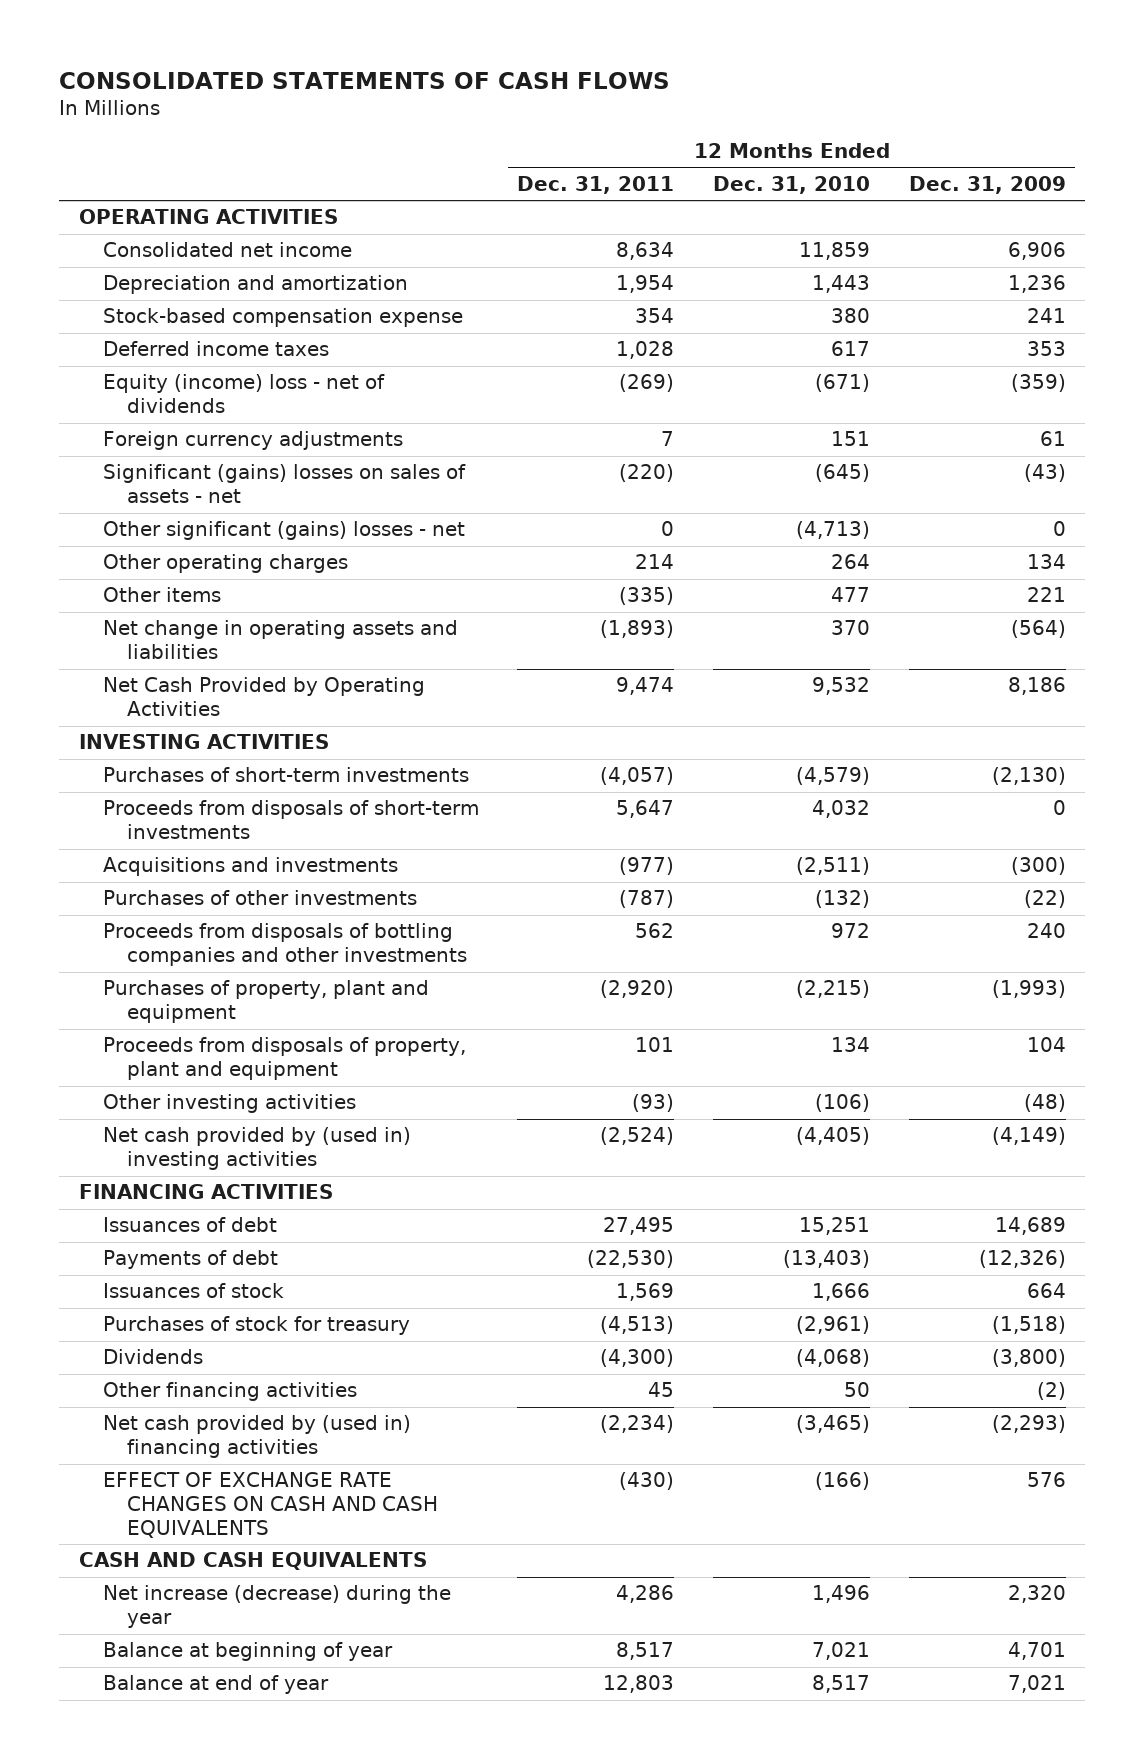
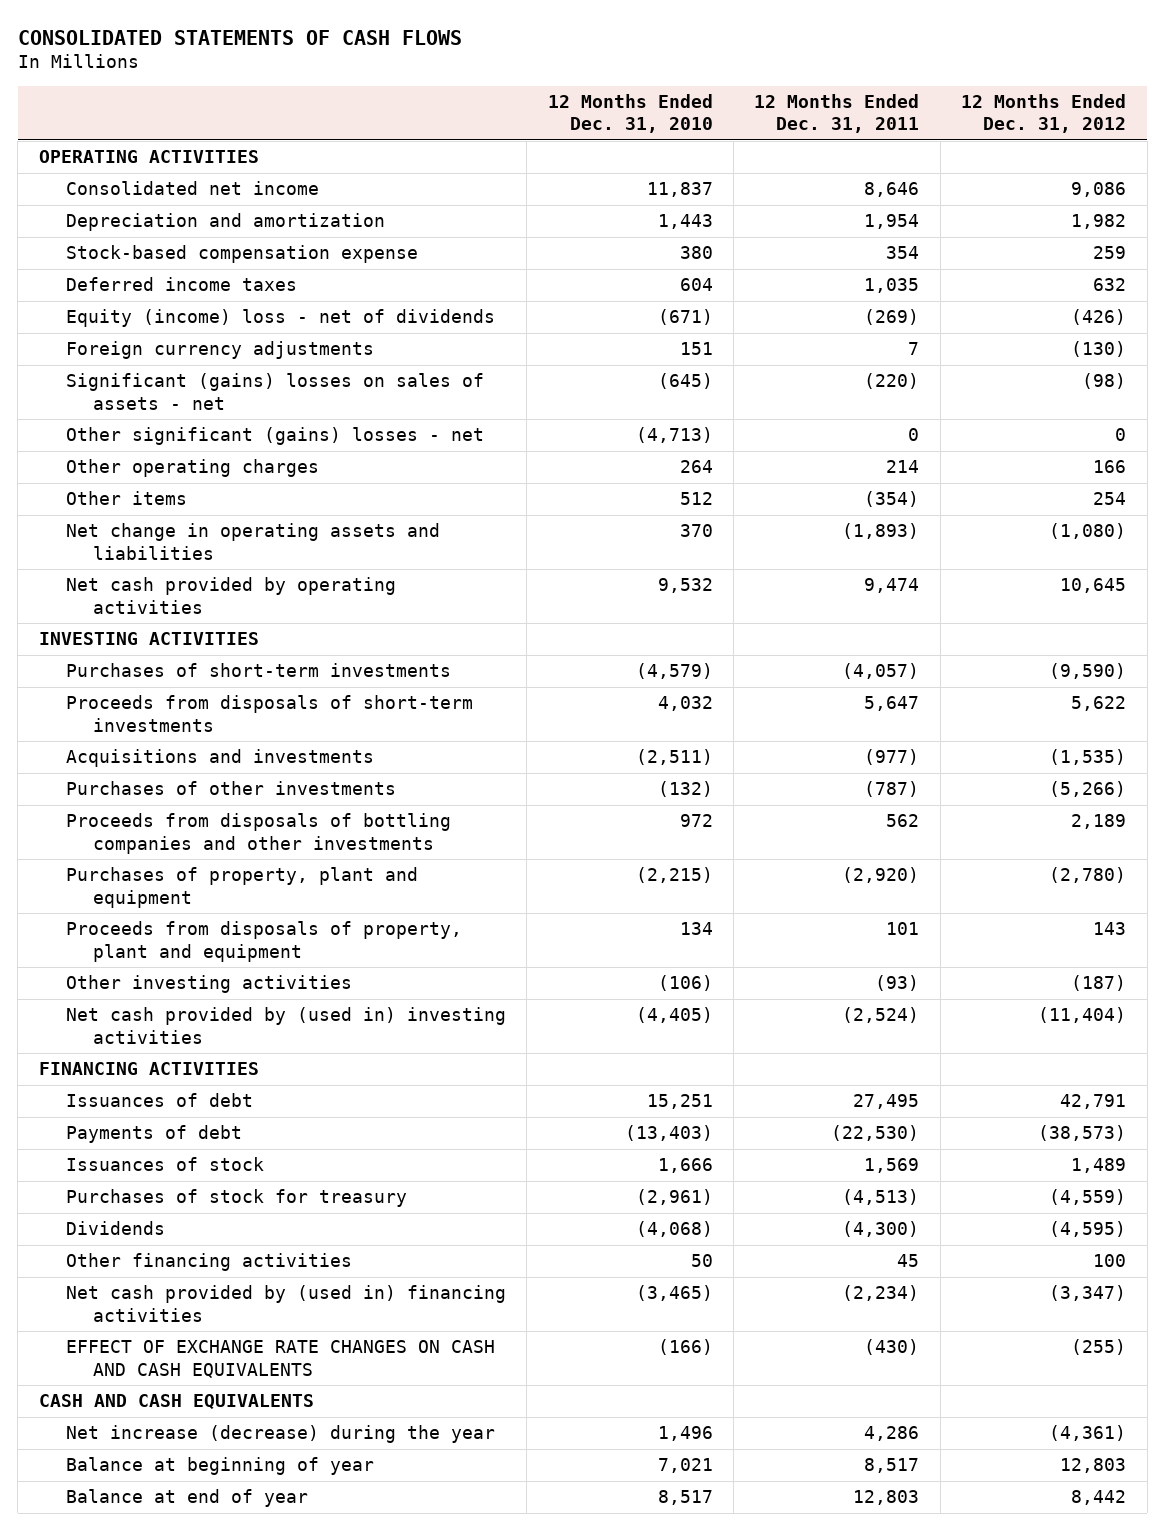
[908,176,1066,195] Dec. 31, 2009 -> none
none -> [961,93,1127,134] 12 Months Ended Dec. 31, 2012
[616,242,675,261] 8,634 -> [864,182,920,198] 8,646
[799,242,871,261] 11,859 -> [646,182,713,198] 11,837
[616,341,675,360] 1,028 -> [864,278,920,294] 1,035
[831,341,871,357] 617 -> [679,278,713,292] 604
[619,587,675,606] (335) -> [864,491,920,508] (354)
[831,587,871,603] 477 -> [679,492,713,506] 512
[102,677,425,717] Net Cash Provided by Operating Activities -> [65,577,396,614] Net cash provided by operating activities

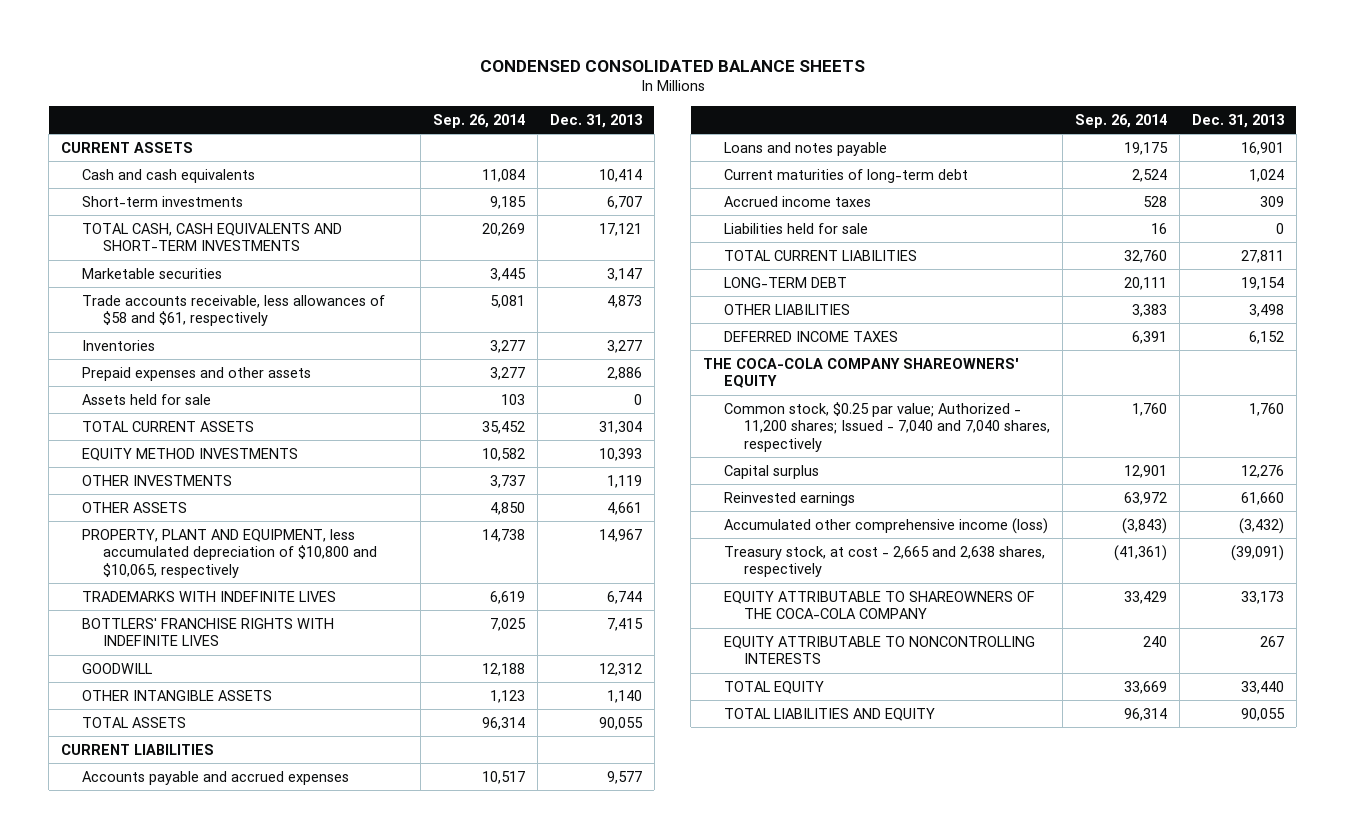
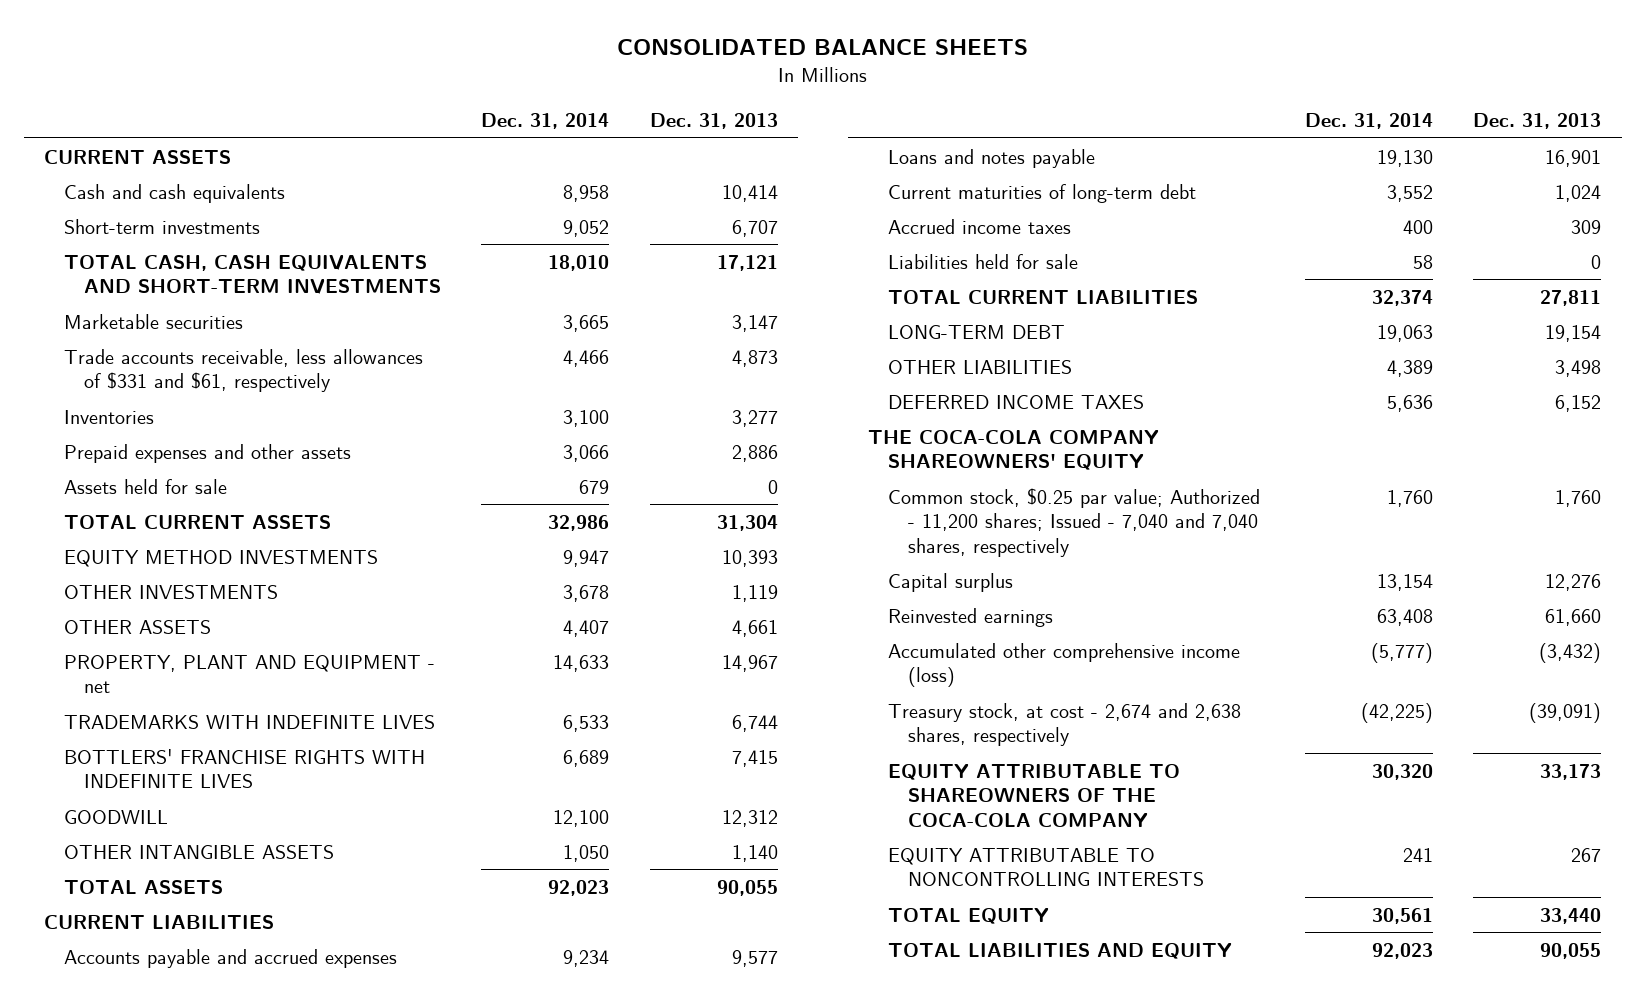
[479,59,865,72] CONDENSED CONSOLIDATED BALANCE SHEETS -> [616,39,1028,56] CONSOLIDATED BALANCE SHEETS
[433,113,526,128] Sep. 26, 2014 -> none
none -> [481,113,610,130] Dec. 31, 2014
[81,294,385,327] Trade accounts receivable, less allowances of $58 and $61, respectively -> [64,348,424,393] Trade accounts receivable, less allowances of $331 and $61, respectively
[81,528,377,578] PROPERTY, PLANT AND EQUIPMENT, less accumulated depreciation of $10,800 and $10,065, respectively -> [64,654,436,694] PROPERTY, PLANT AND EQUIPMENT - net
[723,545,1045,578] Treasury stock, at cost - 2,665 and 2,638 shares, respectively -> [888,702,1242,747] Treasury stock, at cost - 2,674 and 2,638 shares, respectively

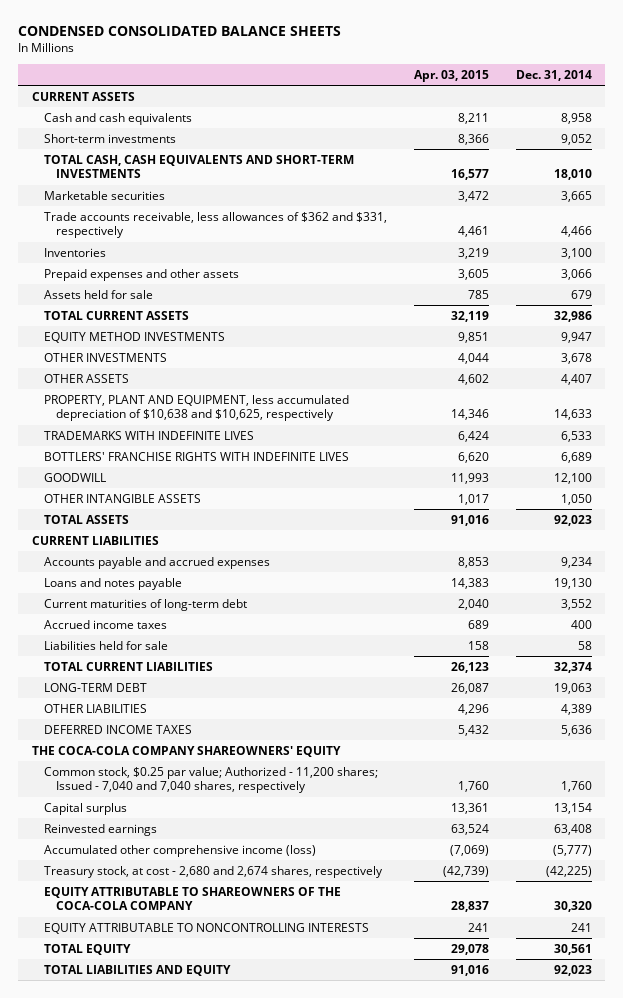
[616,39,1028,56] CONSOLIDATED BALANCE SHEETS -> [18,26,342,37] CONDENSED CONSOLIDATED BALANCE SHEETS
[649,113,778,130] Dec. 31, 2013 -> none
none -> [413,69,489,82] Apr. 03, 2015
[64,348,424,393] Trade accounts receivable, less allowances of $331 and $61, respectively -> [43,211,387,239] Trade accounts receivable, less allowances of $362 and $331, respectively
[64,654,436,694] PROPERTY, PLANT AND EQUIPMENT - net -> [43,394,349,422] PROPERTY, PLANT AND EQUIPMENT, less accumulated depreciation of $10,638 and $10,625, respectively
[888,702,1242,747] Treasury stock, at cost - 2,674 and 2,638 shares, respectively -> [43,865,383,878] Treasury stock, at cost - 2,680 and 2,674 shares, respectively

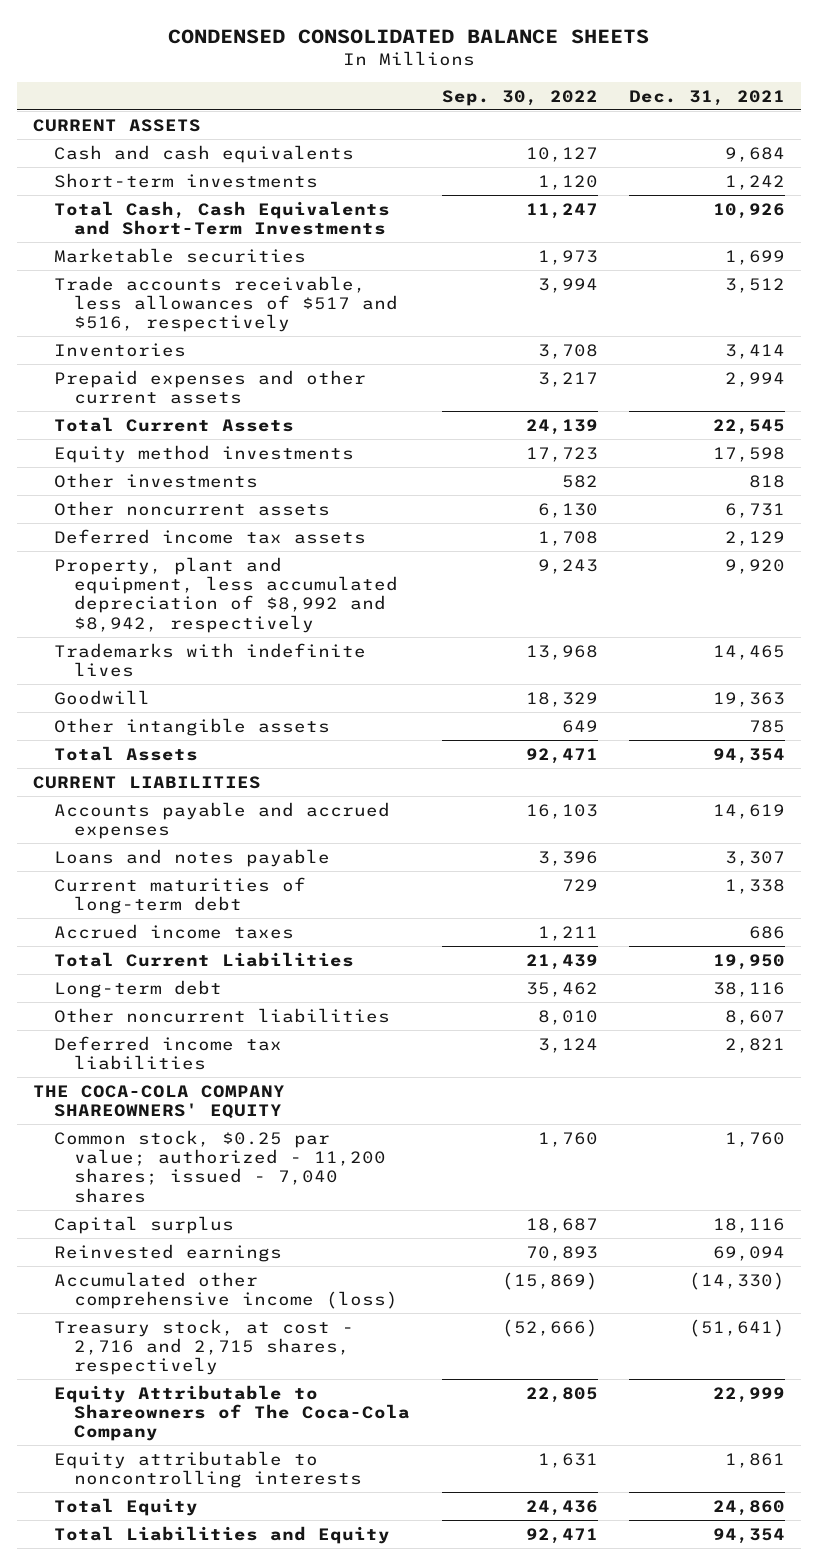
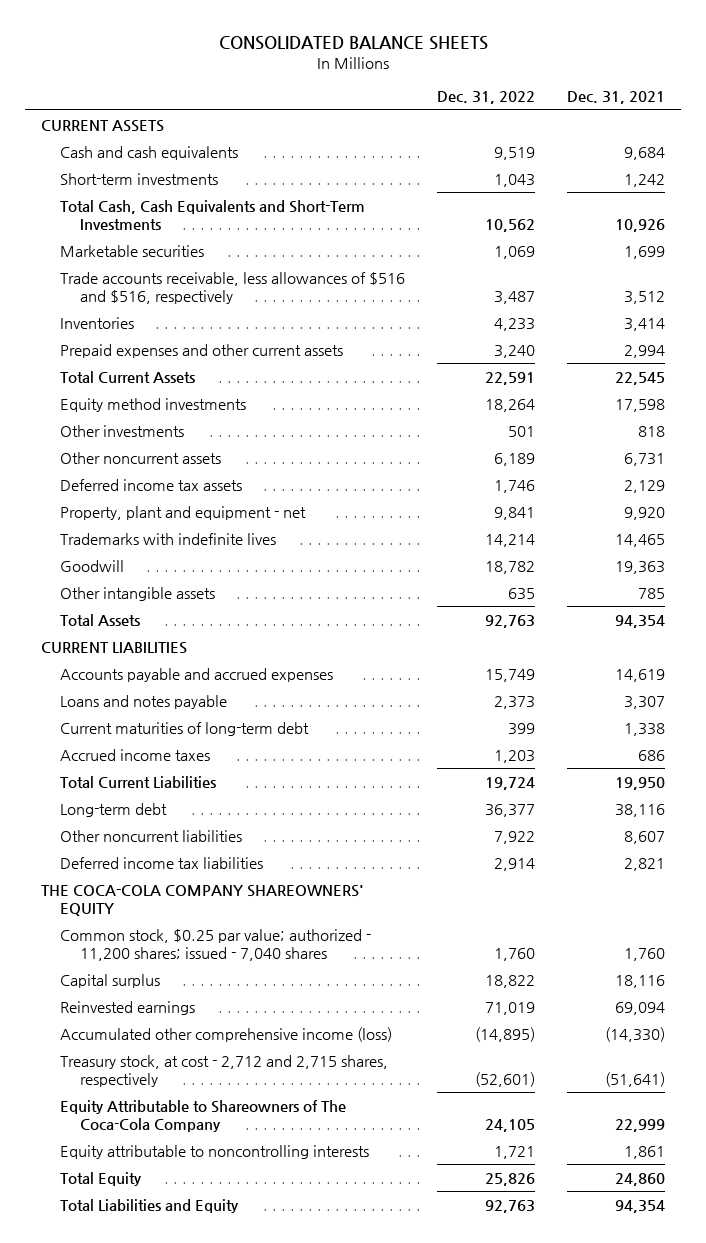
[167,28,649,44] CONDENSED CONSOLIDATED BALANCE SHEETS -> [218,35,488,50] CONSOLIDATED BALANCE SHEETS
[441,89,598,106] Sep. 30, 2022 -> none
none -> [437,91,536,105] Dec. 31, 2022
[53,275,399,333] Trade accounts receivable, less allowances of $517 and $516, respectively -> [60,271,406,304] Trade accounts receivable, less allowances of $516 and $516, respectively
[53,556,399,633] Property, plant and equipment, less accumulated depreciation of $8,992 and $8,942, respectively -> [60,505,307,520] Property, plant and equipment - net
[53,1318,354,1376] Treasury stock, at cost - 2,716 and 2,715 shares, respectively -> [60,1054,389,1087] Treasury stock, at cost - 2,712 and 2,715 shares, respectively

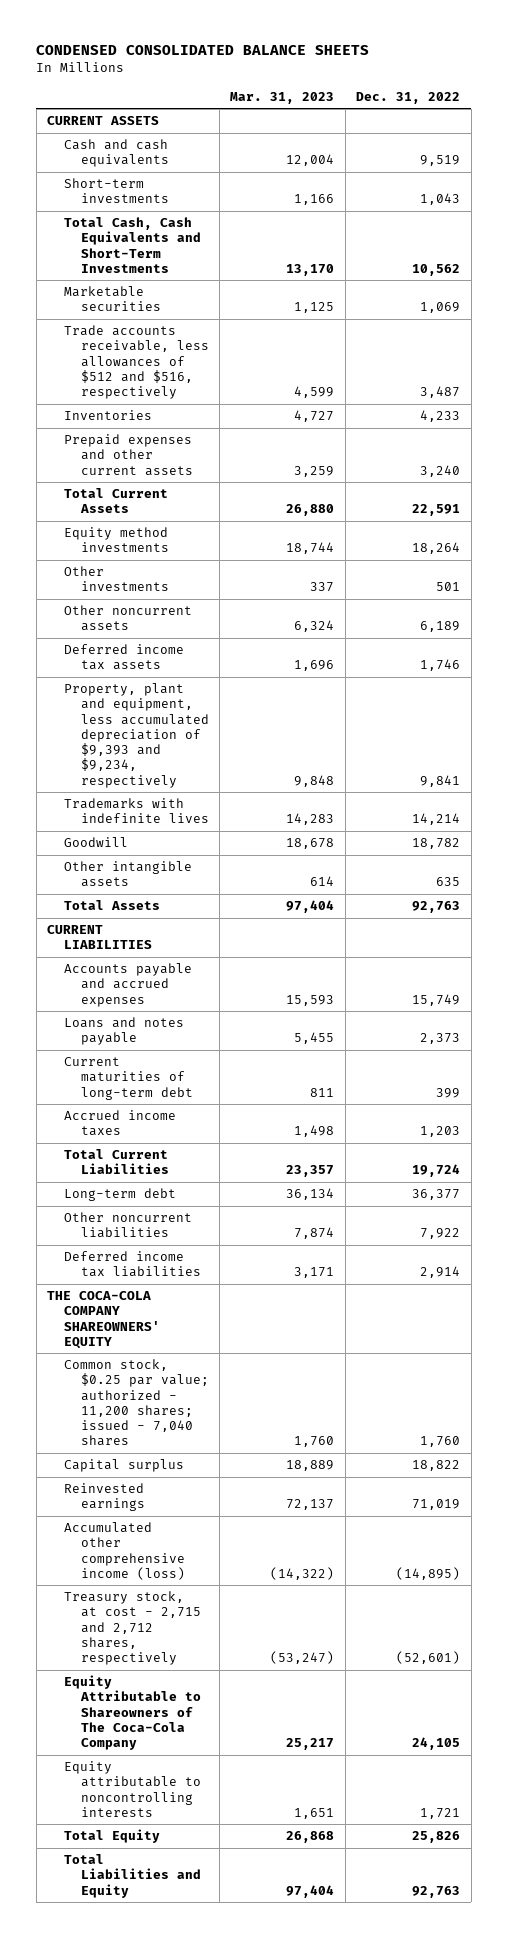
[218,35,488,50] CONSOLIDATED BALANCE SHEETS -> [36,45,370,56] CONDENSED CONSOLIDATED BALANCE SHEETS
[567,91,666,105] Dec. 31, 2021 -> none
none -> [230,91,335,104] Mar. 31, 2023
[60,271,406,304] Trade accounts receivable, less allowances of $516 and $516, respectively -> [63,325,209,400] Trade accounts receivable, less allowances of $512 and $516, respectively
[60,505,307,520] Property, plant and equipment - net -> [63,683,209,788] Property, plant and equipment, less accumulated depreciation of $9,393 and $9,234, respectively
[60,1054,389,1087] Treasury stock, at cost - 2,712 and 2,715 shares, respectively -> [63,1591,201,1666] Treasury stock, at cost - 2,715 and 2,712 shares, respectively

